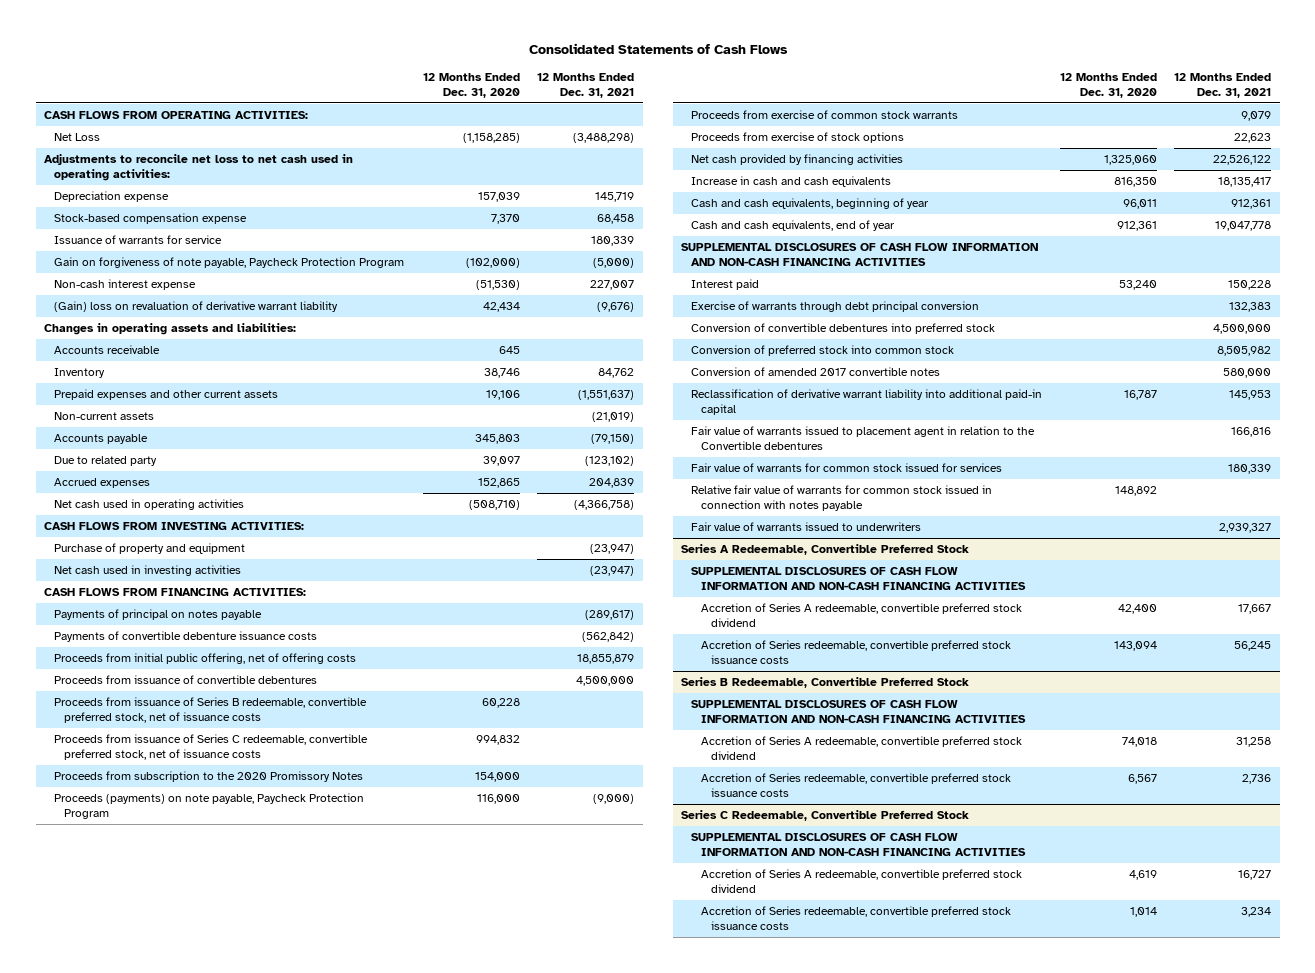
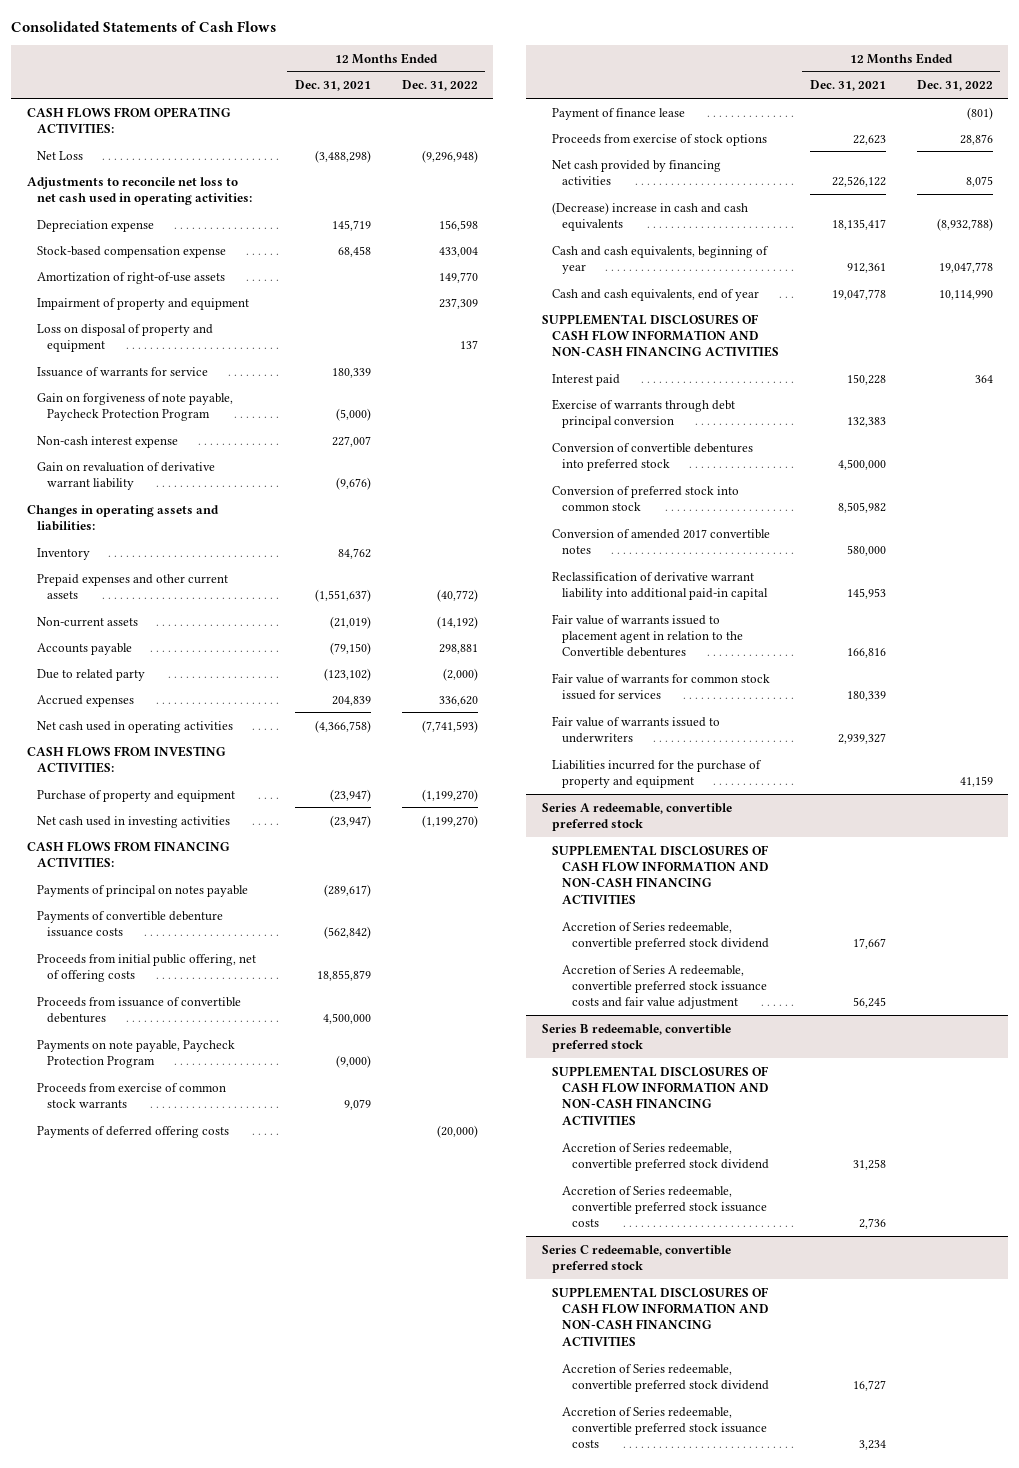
[422,72,520,99] 12 Months Ended Dec. 31, 2020 -> none
none -> [401,80,478,92] Dec. 31, 2022
none -> [37,271,226,284] Amortization of right-of-use assets
none -> [37,297,250,310] Impairment of property and equipment
none -> [37,323,214,352] Loss on disposal of property and equipment
[54,300,339,312] (Gain) loss on revaluation of derivative warrant liability -> [37,461,216,490] Gain on revaluation of derivative warrant liability
[54,344,161,354] Accounts receivable -> none
[54,696,368,724] Proceeds from issuance of Series B redeemable, convertible preferred stock, net of issuance costs -> none
[54,733,369,761] Proceeds from issuance of Series C redeemable, convertible preferred stock, net of issuance costs -> none
[54,770,364,782] Proceeds from subscription to the 2020 Promissory Notes -> none
[54,792,365,820] Proceeds (payments) on note payable, Paycheck Protection Program -> [37,1039,236,1068] Payments on note payable, Paycheck Protection Program
none -> [37,1125,230,1138] Payments of deferred offering costs
none -> [551,107,685,120] Payment of finance lease
[691,175,892,187] Increase in cash and cash equivalents -> [551,201,748,231] (Decrease) increase in cash and cash equivalents
[691,484,993,512] Relative fair value of warrants for common stock issued in connection with notes payable -> none
none -> [551,759,762,788] Liabilities incurred for the purchase of property and equipment
[681,543,970,555] Series A Redeemable, Convertible Preferred Stock -> [541,802,732,831] Series A redeemable, convertible preferred stock
[700,602,1022,628] Accretion of Series A redeemable, convertible preferred stock dividend -> [562,921,770,950] Accretion of Series redeemable, convertible preferred stock dividend
[700,639,1011,665] Accretion of Series redeemable, convertible preferred stock issuance costs -> [562,964,768,1010] Accretion of Series A redeemable, convertible preferred stock issuance costs and fair value adjustment
[681,676,970,688] Series B Redeemable, Convertible Preferred Stock -> [541,1023,731,1052] Series B redeemable, convertible preferred stock
[700,735,1022,761] Accretion of Series A redeemable, convertible preferred stock dividend -> [562,1142,770,1171] Accretion of Series redeemable, convertible preferred stock dividend
[681,809,970,821] Series C Redeemable, Convertible Preferred Stock -> [541,1244,731,1273] Series C redeemable, convertible preferred stock
[700,868,1022,894] Accretion of Series A redeemable, convertible preferred stock dividend -> [562,1363,770,1392] Accretion of Series redeemable, convertible preferred stock dividend

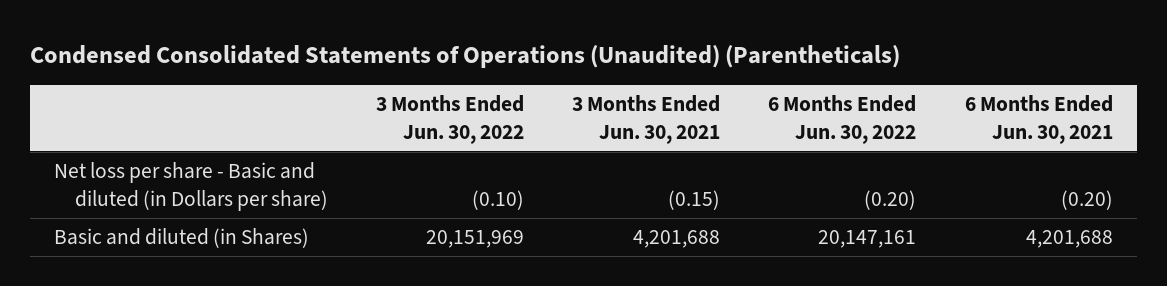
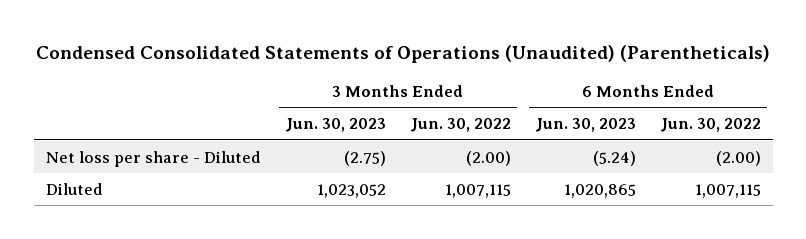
[572,95,721,144] 3 Months Ended Jun. 30, 2021 -> none
[964,95,1113,144] 6 Months Ended Jun. 30, 2021 -> none
none -> [284,118,386,133] Jun. 30, 2023
none -> [534,118,636,133] Jun. 30, 2023
[54,162,329,211] Net loss per share - Basic and diluted (in Dollars per share) -> [45,150,261,167] Net loss per share - Diluted
[472,189,525,210] (0.10) -> [465,150,511,166] (2.00)
[864,189,917,210] (0.20) -> [715,150,761,166] (2.00)
[54,228,310,249] Basic and diluted (in Shares) -> [45,182,103,195] Diluted
[426,230,525,249] 20,151,969 -> [444,183,511,198] 1,007,115
[818,230,917,249] 20,147,161 -> [694,183,761,198] 1,007,115

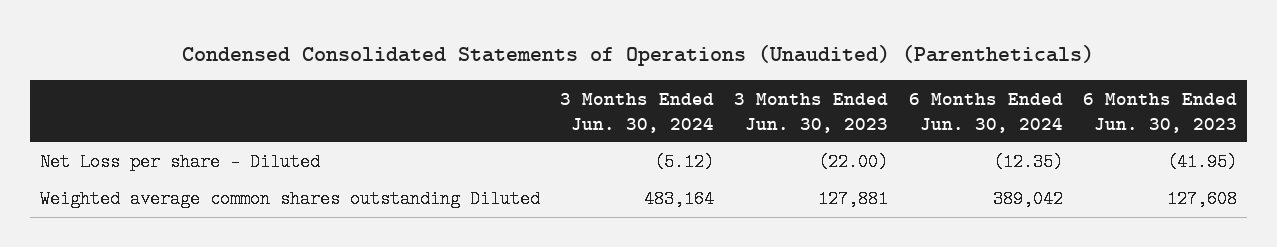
[409,118,511,133] Jun. 30, 2022 -> none
[659,118,761,133] Jun. 30, 2022 -> none
none -> [560,92,715,133] 3 Months Ended Jun. 30, 2024
none -> [908,92,1063,133] 6 Months Ended Jun. 30, 2024
[45,182,103,195] Diluted -> none
[45,150,261,167] Net loss per share - Diluted -> [39,153,320,172] Net Loss per share - Diluted
[343,150,386,166] (2.75) -> [818,153,889,172] (22.00)
[592,150,636,166] (5.24) -> [1166,153,1237,172] (41.95)
none -> [39,190,540,209] Weighted average common shares outstanding Diluted

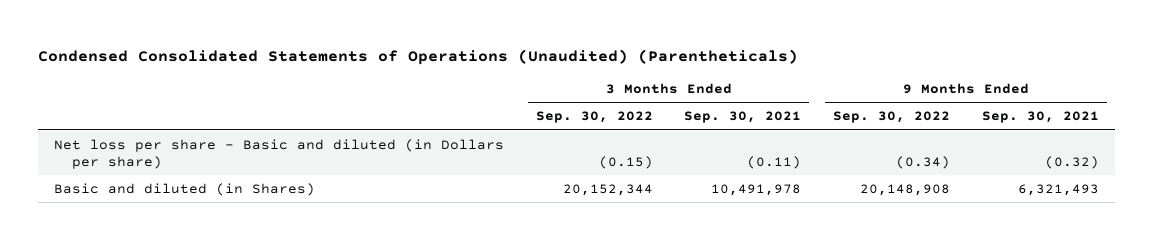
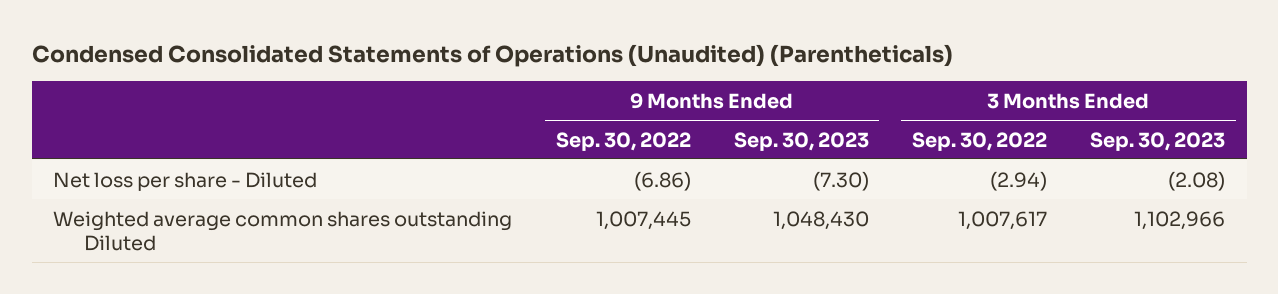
[684,111,802,124] Sep. 30, 2021 -> none
[981,111,1099,124] Sep. 30, 2021 -> none
none -> [733,131,869,151] Sep. 30, 2023
none -> [1089,131,1225,151] Sep. 30, 2023
[53,138,504,169] Net loss per share - Basic and diluted (in Dollars per share) -> [53,171,318,191] Net loss per share - Diluted
[598,155,653,169] (0.15) -> [989,170,1047,191] (2.94)
[896,155,951,169] (0.34) -> [633,170,691,191] (6.86)
[53,182,315,196] Basic and diluted (in Shares) -> [53,210,513,251] Weighted average common shares outstanding Diluted
[562,183,653,196] 20,152,344 -> [957,210,1047,230] 1,007,617
[860,183,951,196] 20,148,908 -> [595,210,691,230] 1,007,445

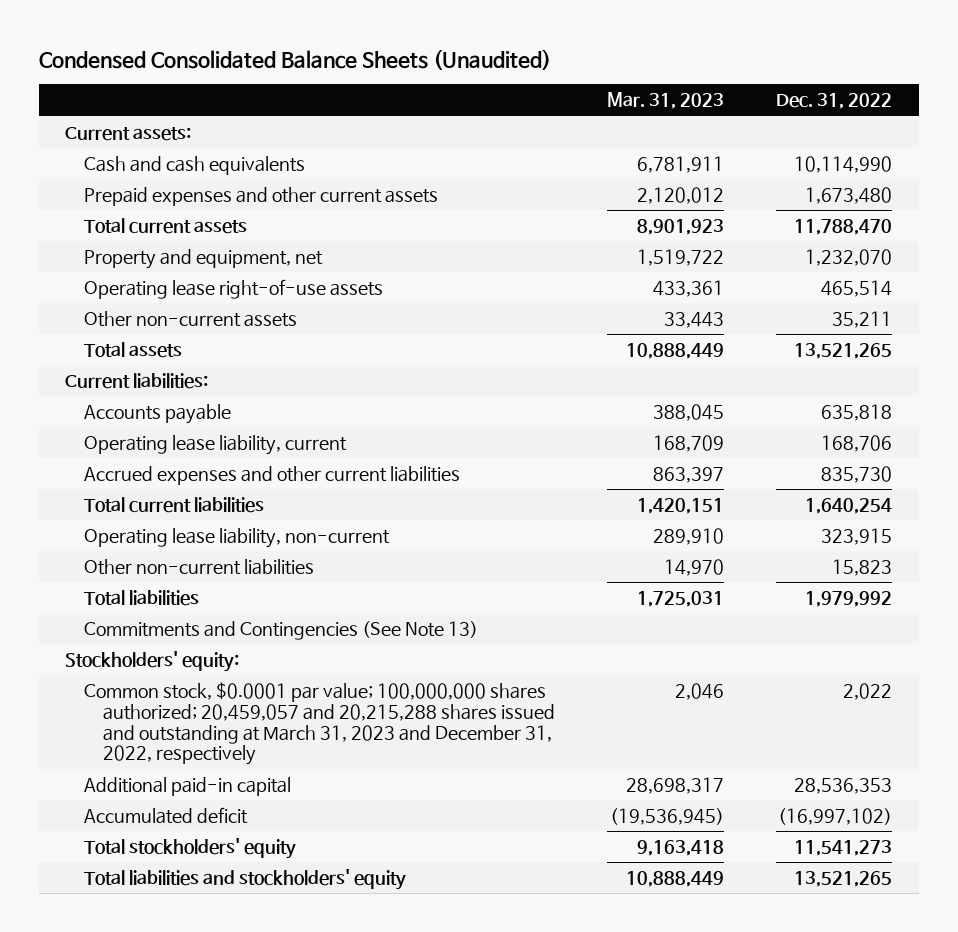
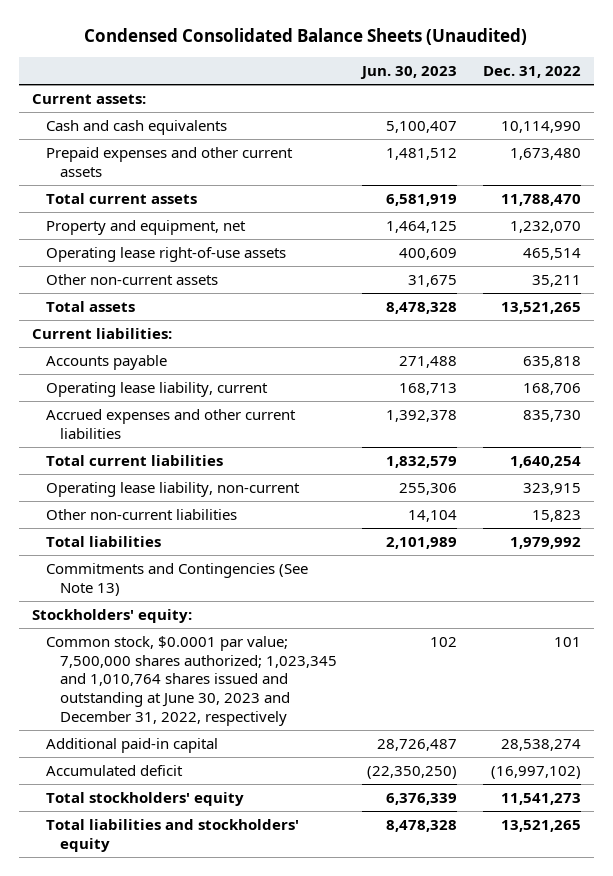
[607,92,725,110] Mar. 31, 2023 -> none
none -> [360,65,458,79] Jun. 30, 2023
[84,682,556,766] Common stock, $0.0001 par value; 100,000,000 shares authorized; 20,459,057 and 20,215,288 shares issued and outstanding at March 31, 2023 and December 31, 2022, respectively -> [45,636,337,726] Common stock, $0.0001 par value; 7,500,000 shares authorized; 1,023,345 and 1,010,764 shares issued and outstanding at June 30, 2023 and December 31, 2022, respectively
[843,683,893,701] 2,022 -> [553,637,581,648] 101
[794,778,893,795] 28,536,353 -> [500,739,581,752] 28,538,274

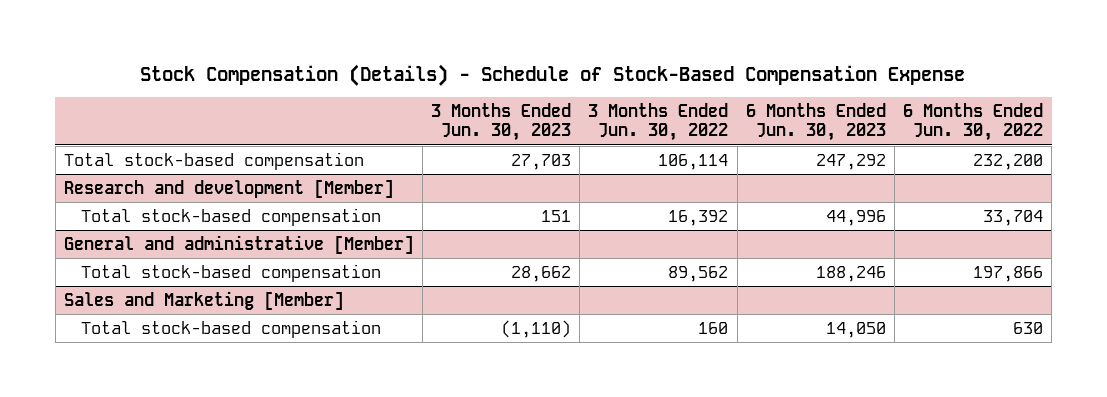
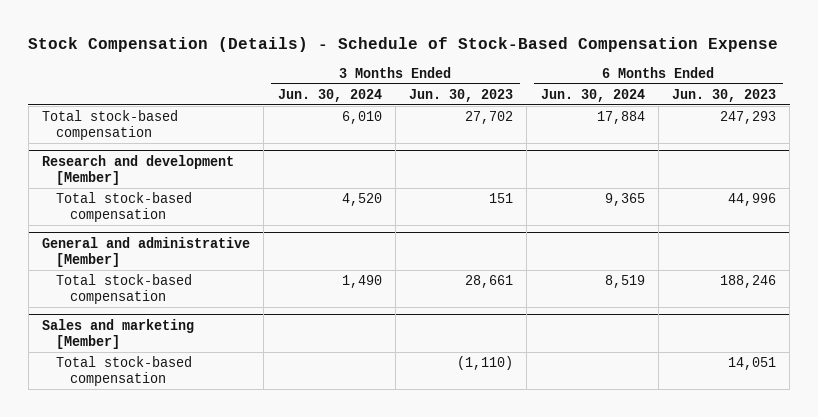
[588,103,729,142] 3 Months Ended Jun. 30, 2022 -> none
[902,103,1043,142] 6 Months Ended Jun. 30, 2022 -> none
none -> [277,88,382,102] Jun. 30, 2024
none -> [540,88,645,102] Jun. 30, 2024
[511,153,572,170] 27,703 -> [465,110,514,124] 27,702
[815,153,886,170] 247,292 -> [720,110,777,124] 247,293
[511,265,572,282] 28,662 -> [465,274,514,288] 28,661
[63,290,344,310] Sales and Marketing [Member] -> [41,318,194,349] Sales and marketing [Member]
[825,321,886,338] 14,050 -> [728,356,777,370] 14,051

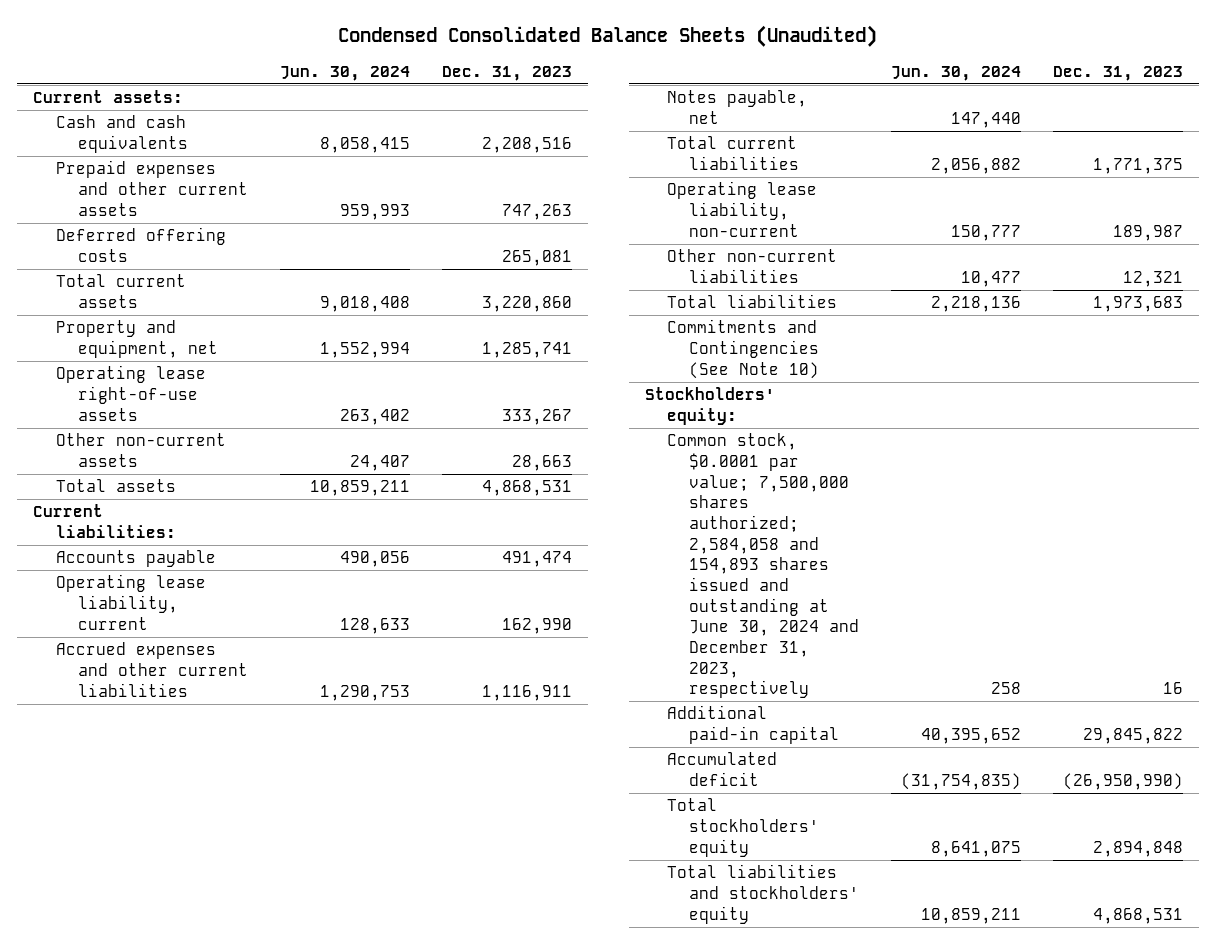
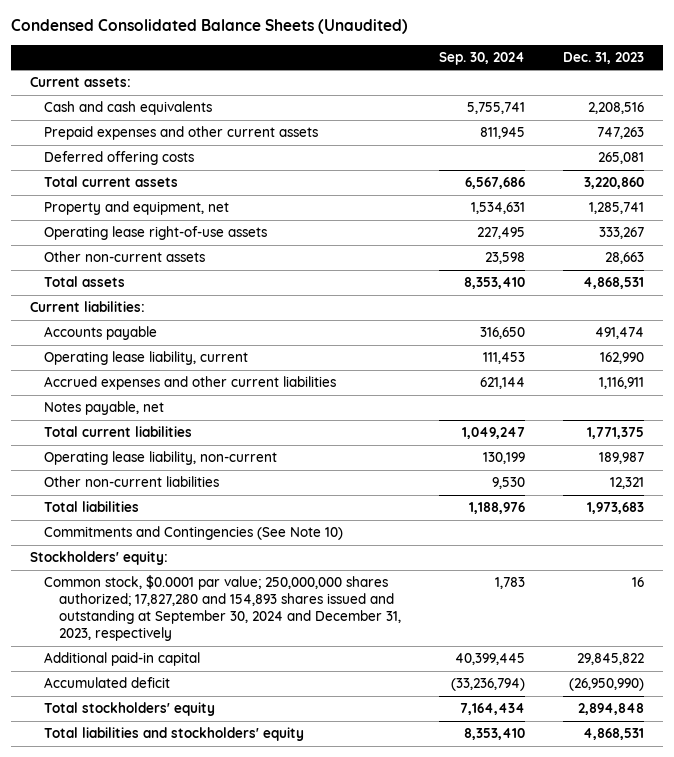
[280,65,411,81] Jun. 30, 2024 -> none
none -> [439,51,526,65] Sep. 30, 2024
[667,433,860,699] Common stock, $0.0001 par value; 7,500,000 shares authorized; 2,584,058 and 154,893 shares issued and outstanding at June 30, 2024 and December 31, 2023, respectively -> [44,575,402,642] Common stock, $0.0001 par value; 250,000,000 shares authorized; 17,827,280 and 154,893 shares issued and outstanding at September 30, 2024 and December 31, 2023, respectively

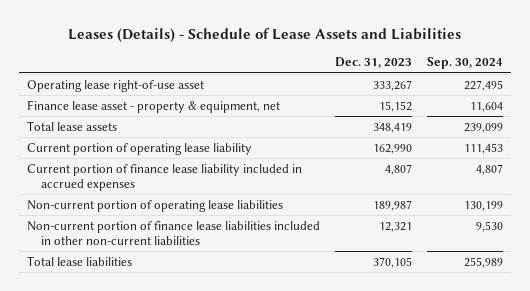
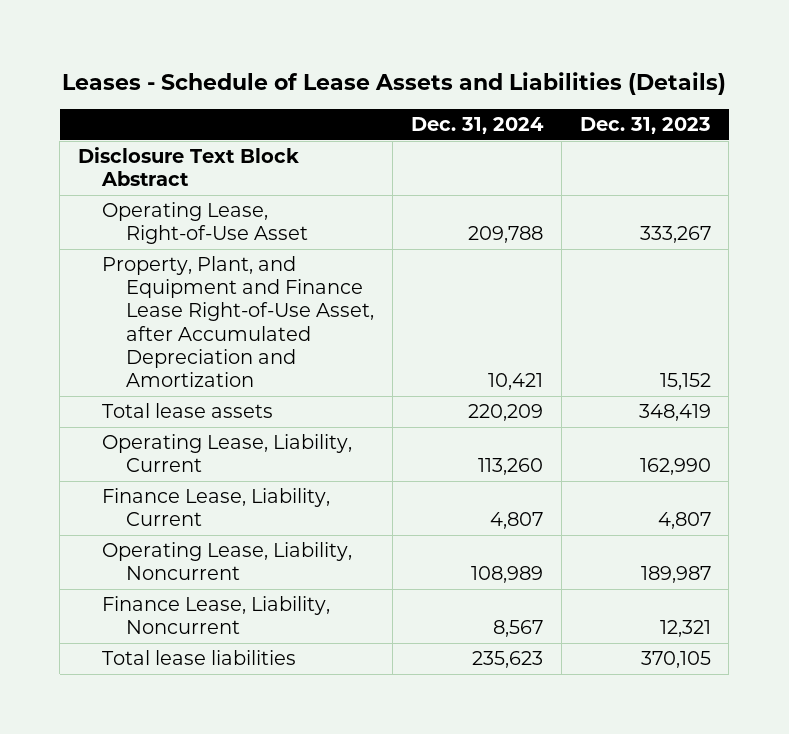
[67,27,461,43] Leases (Details) - Schedule of Lease Assets and Liabilities -> [62,71,727,95] Leases - Schedule of Lease Assets and Liabilities (Details)
[427,57,504,70] Sep. 30, 2024 -> none
none -> [410,117,544,135] Dec. 31, 2024
none -> [78,147,300,187] Disclosure Text Block Abstract
[26,79,204,92] Operating lease right-of-use asset -> [102,202,308,245] Operating Lease, Right-of-Use Asset
[26,99,280,113] Finance lease asset - property & equipment, net -> [102,256,374,388] Property, Plant, and Equipment and Finance Lease Right-of-Use Asset, after Accumulated Depreciation and Amortization
[26,142,252,155] Current portion of operating lease liability -> [102,434,353,473] Operating Lease, Liability, Current
[26,163,302,191] Current portion of finance lease liability included in accrued expenses -> [102,488,331,527] Finance Lease, Liability, Current
[26,199,283,212] Non-current portion of operating lease liabilities -> [102,542,353,581] Operating Lease, Liability, Noncurrent
[26,220,320,245] Non-current portion of finance lease liabilities included in other non-current liabilities -> [102,596,331,635] Finance Lease, Liability, Noncurrent

